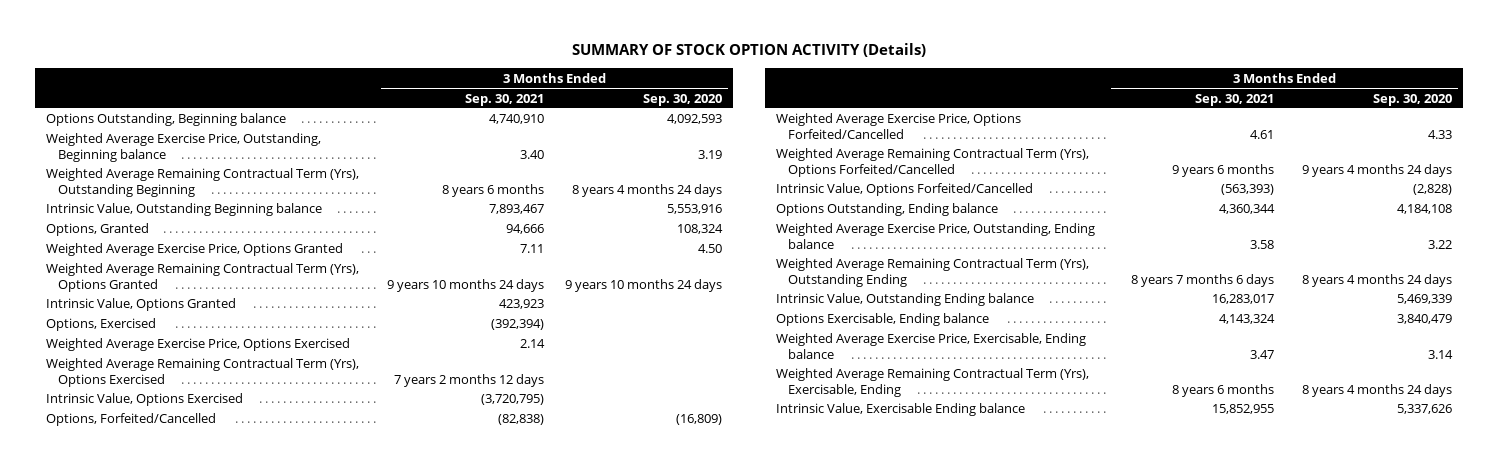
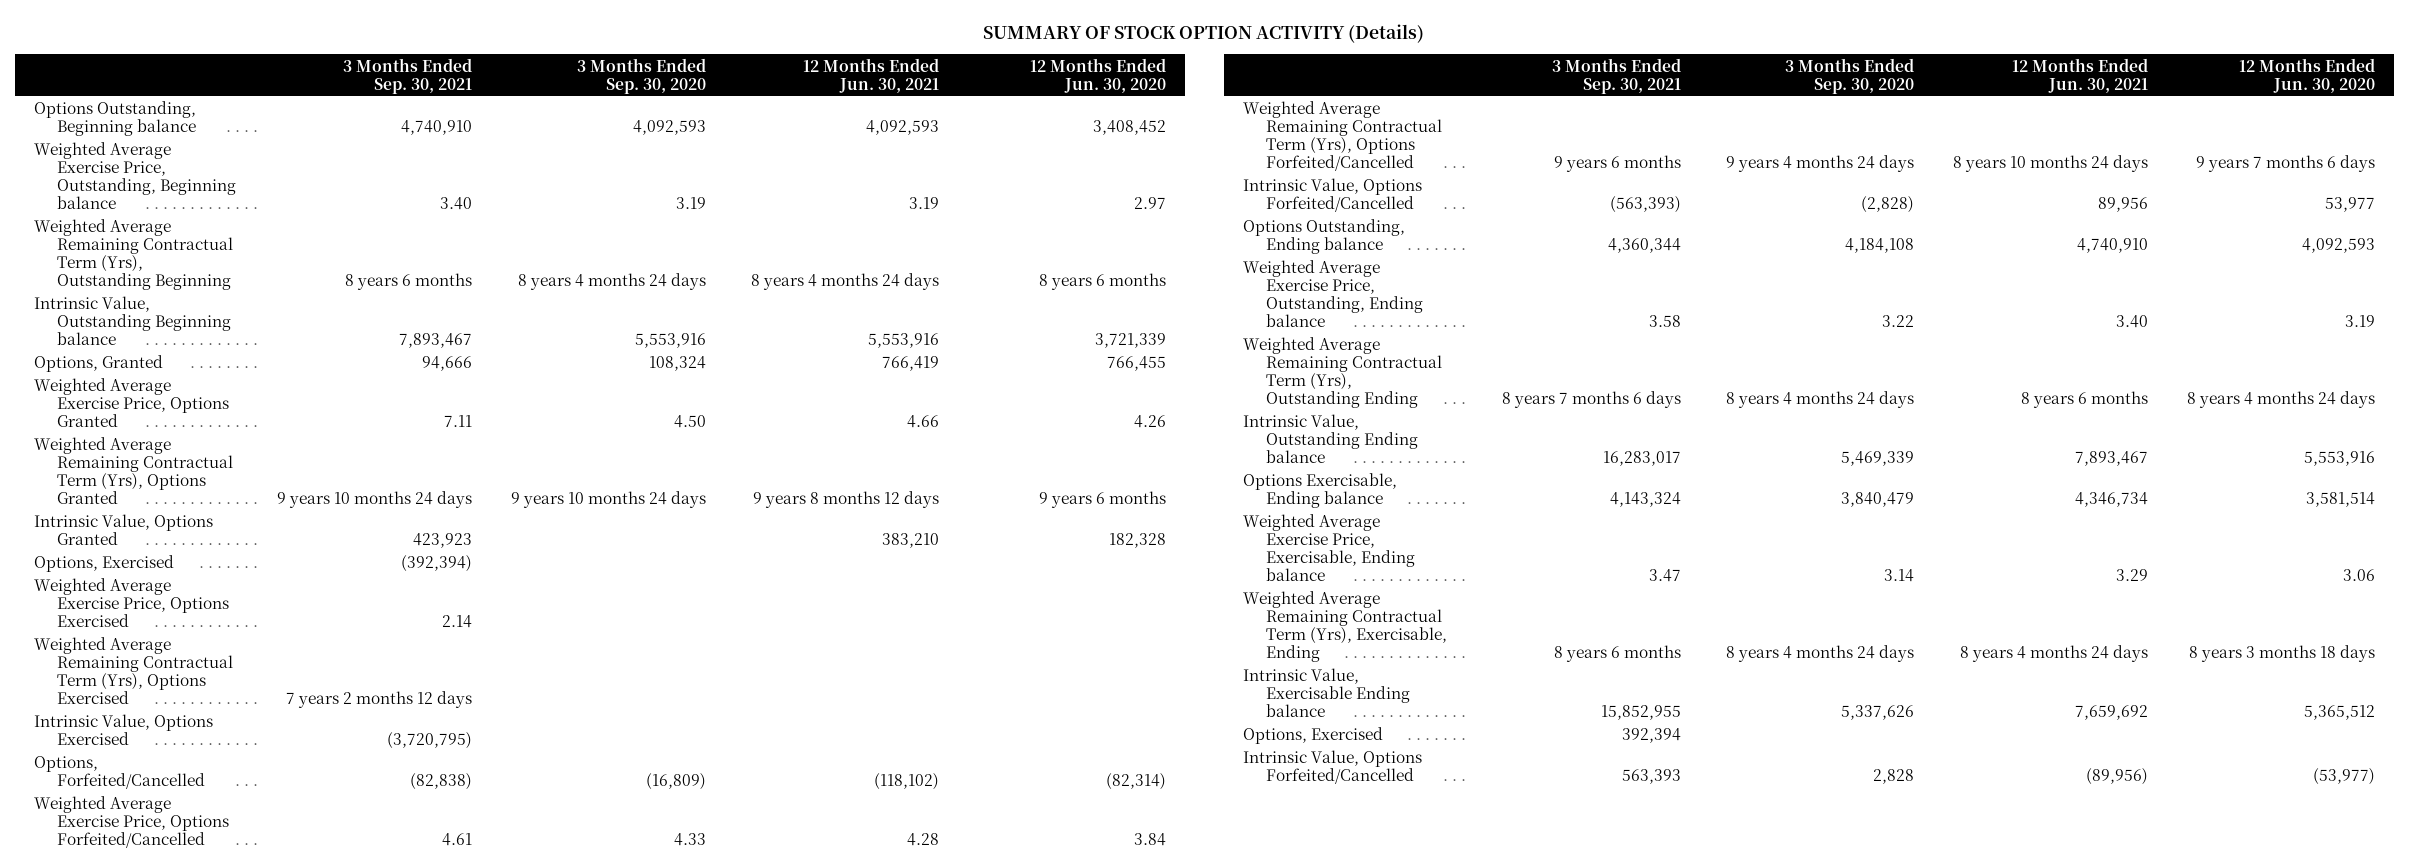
none -> [803,57,940,93] 12 Months Ended Jun. 30, 2021
none -> [1029,57,1166,93] 12 Months Ended Jun. 30, 2020
none -> [1243,727,1384,745] Options, Exercised
none -> [1243,750,1423,785] Intrinsic Value, Options Forfeited/Cancelled

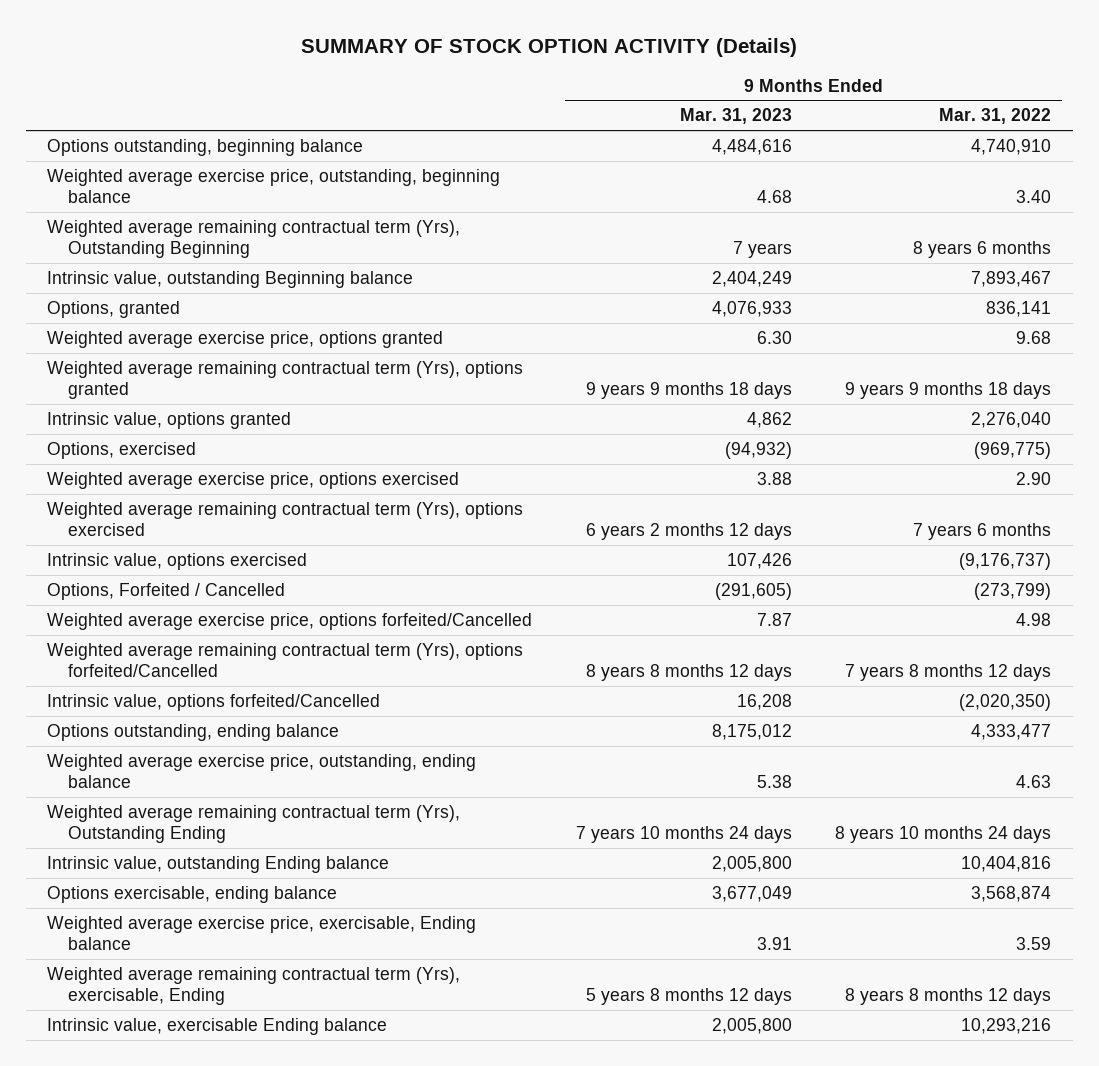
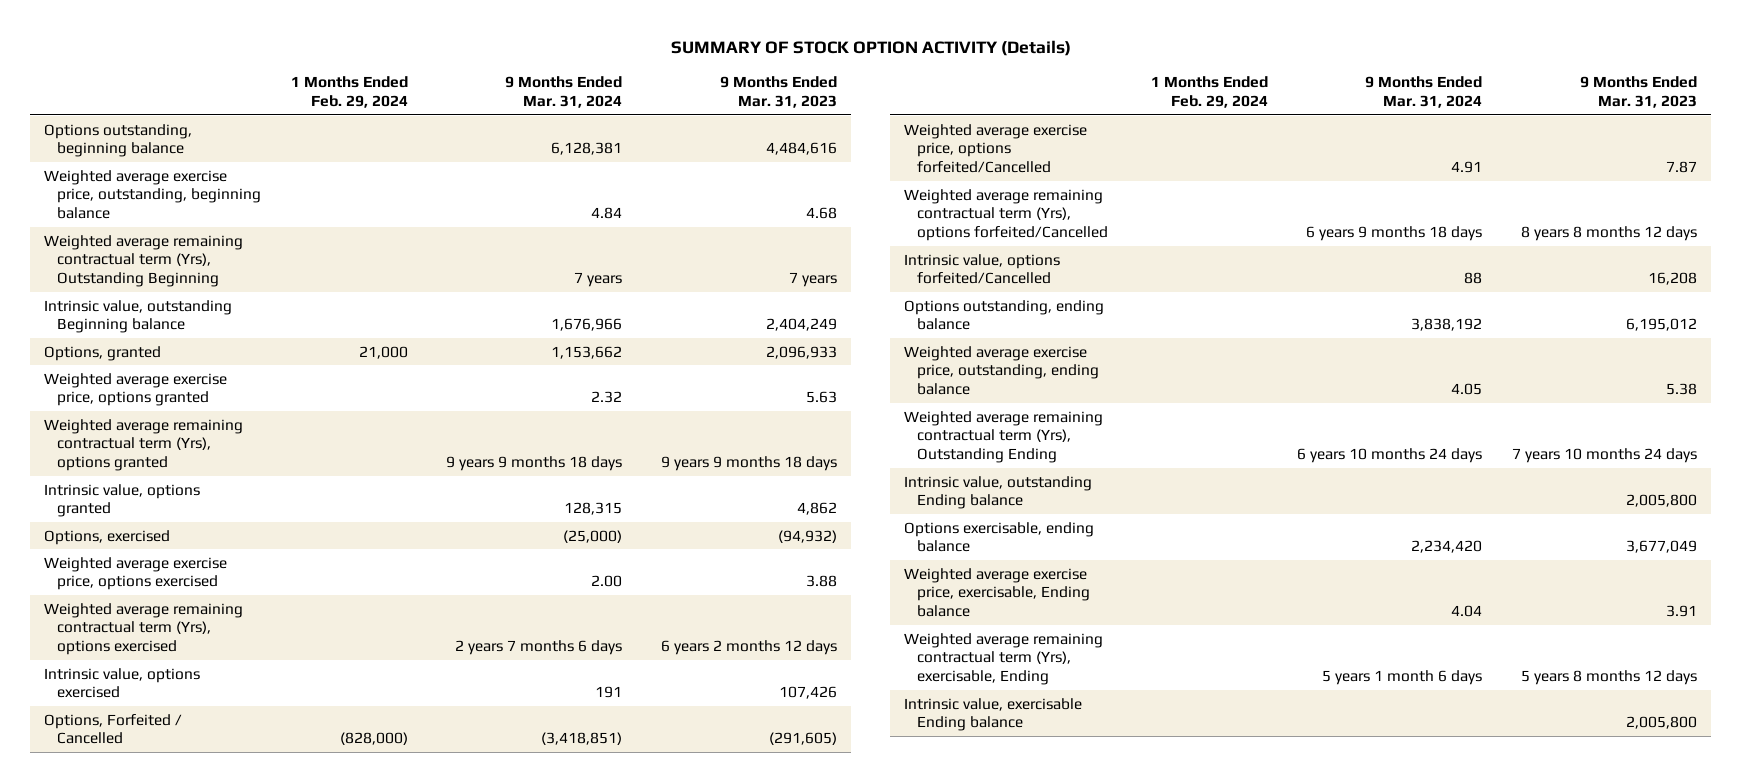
[939,108,1052,125] Mar. 31, 2022 -> none
none -> [290,76,408,108] 1 Months Ended Feb. 29, 2024
none -> [505,76,623,108] 9 Months Ended Mar. 31, 2024
[711,300,792,317] 4,076,933 -> [765,345,837,359] 2,096,933
[756,330,792,344] 6.30 -> [805,391,837,404] 5.63
[711,723,792,740] 8,175,012 -> [1625,318,1697,332] 6,195,012

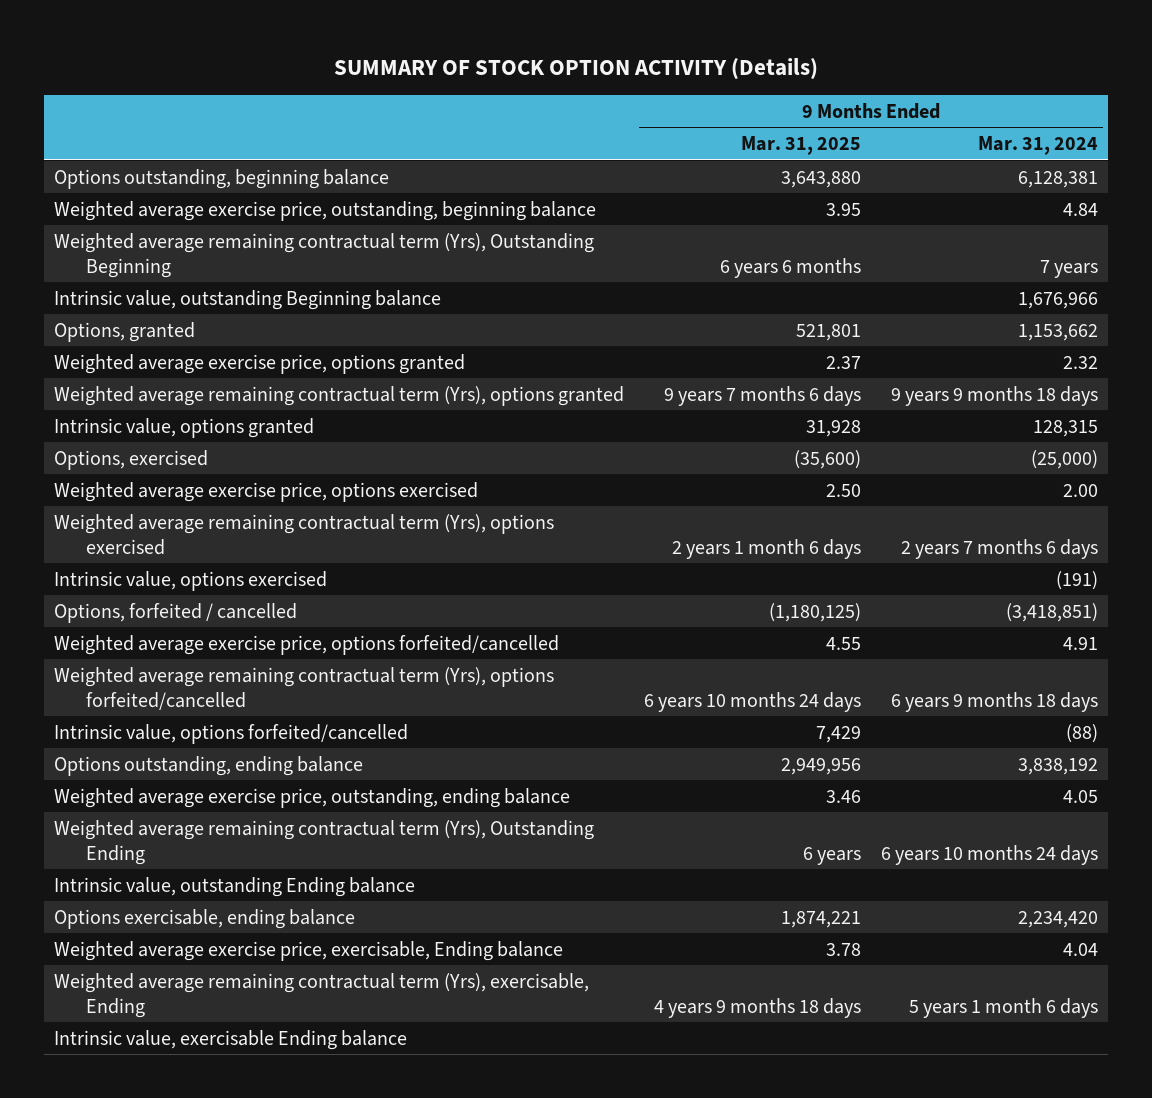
[290,76,408,108] 1 Months Ended Feb. 29, 2024 -> none
[719,76,837,108] 9 Months Ended Mar. 31, 2023 -> none
none -> [740,136,861,156] Mar. 31, 2025
[595,686,623,699] 191 -> [1056,570,1099,590] (191)
[44,713,183,745] Options, Forfeited / Cancelled -> [53,602,297,623] Options, forfeited / cancelled
[904,123,1088,174] Weighted average exercise price, options forfeited/Cancelled -> [53,634,559,655] Weighted average exercise price, options forfeited/cancelled
[904,188,1109,242] Weighted average remaining contractual term (Yrs), options forfeited/Cancelled -> [53,666,554,710] Weighted average remaining contractual term (Yrs), options forfeited/cancelled
[904,253,1061,285] Intrinsic value, options forfeited/Cancelled -> [53,723,408,744] Intrinsic value, options forfeited/cancelled
[1464,272,1483,285] 88 -> [1066,723,1099,743] (88)

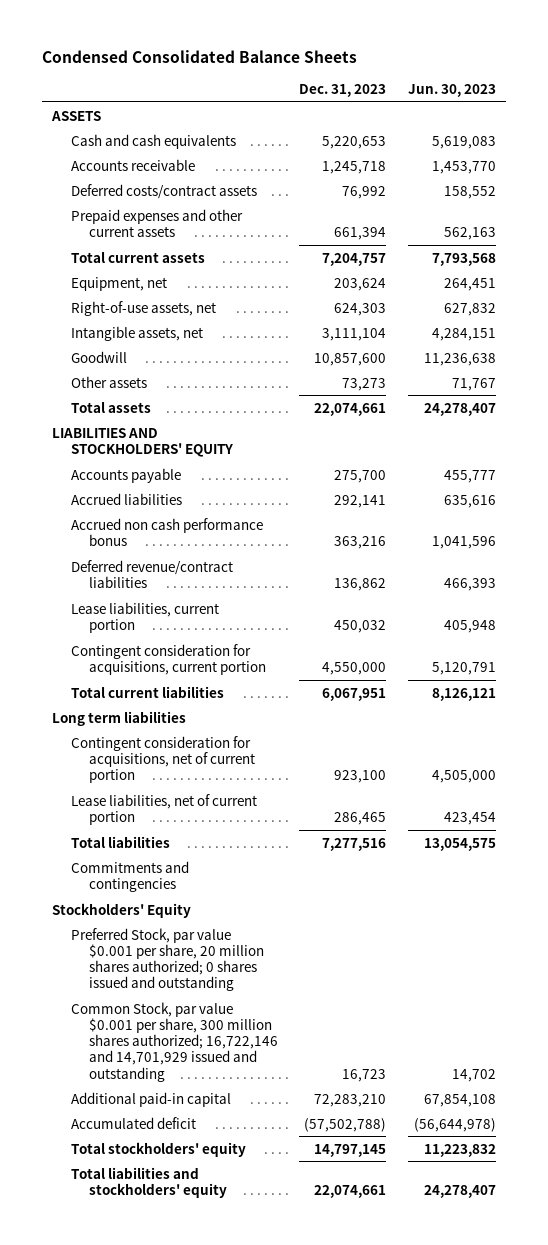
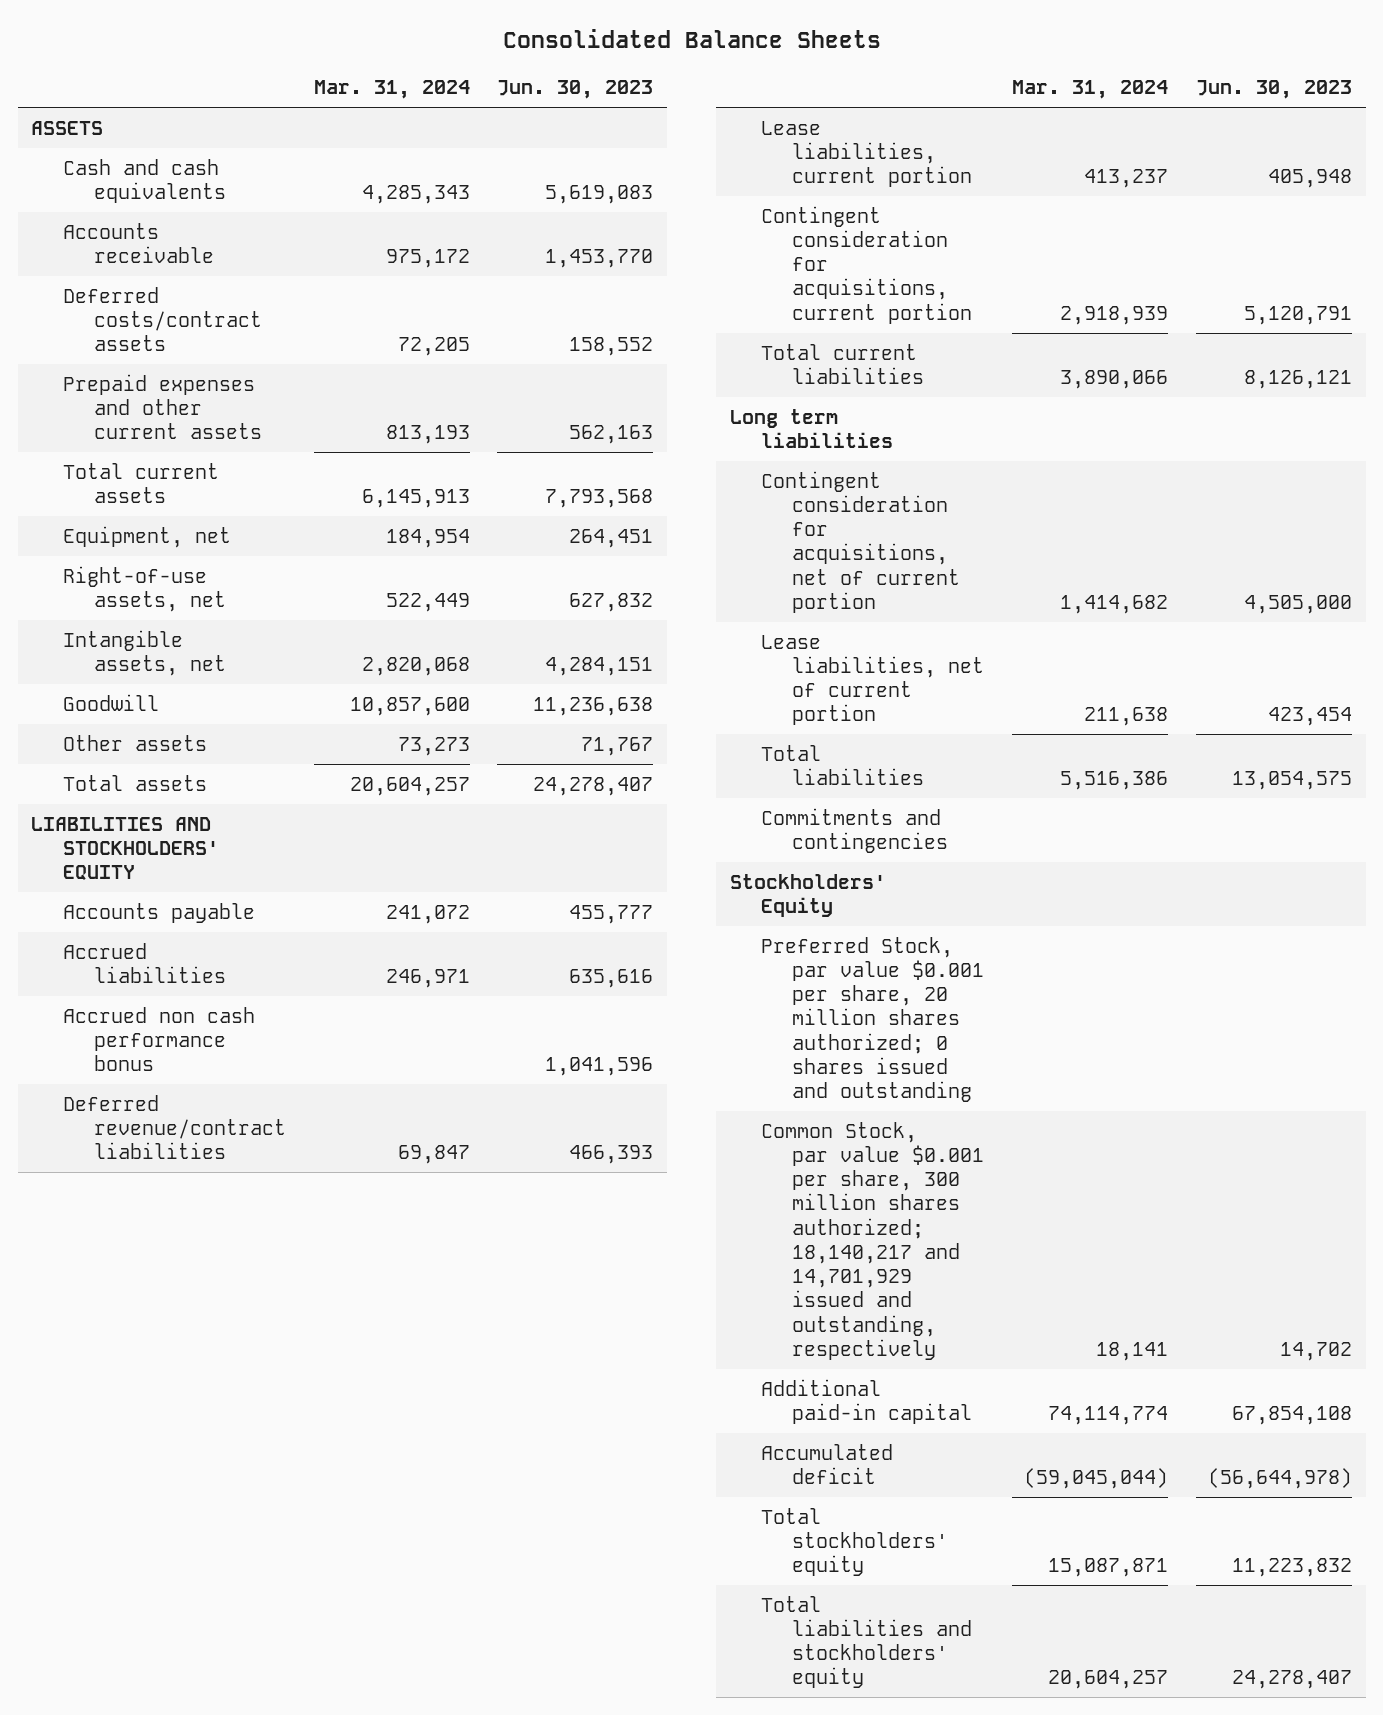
[41,49,357,63] Condensed Consolidated Balance Sheets -> [502,28,881,48] Consolidated Balance Sheets
[299,83,387,97] Dec. 31, 2023 -> none
none -> [313,80,470,100] Mar. 31, 2024
[70,1001,278,1082] Common Stock, par value $0.001 per share, 300 million shares authorized; 16,722,146 and 14,701,929 issued and outstanding -> [761,1121,985,1360] Common Stock, par value $0.001 per share, 300 million shares authorized; 18,140,217 and 14,701,929 issued and outstanding, respectively

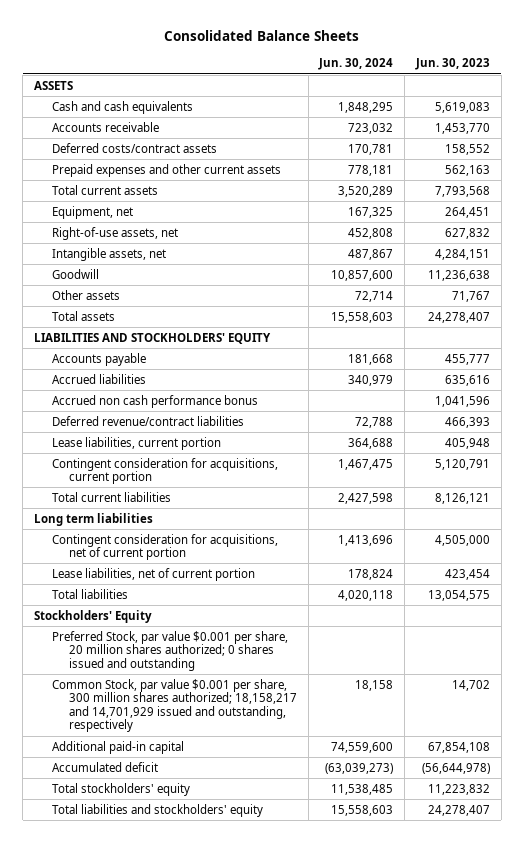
[313,80,470,100] Mar. 31, 2024 -> none
none -> [318,58,394,71] Jun. 30, 2024
[761,807,949,853] Commitments and contingencies -> none
[761,1121,985,1360] Common Stock, par value $0.001 per share, 300 million shares authorized; 18,140,217 and 14,701,929 issued and outstanding, respectively -> [51,678,297,733] Common Stock, par value $0.001 per share, 300 million shares authorized; 18,158,217 and 14,701,929 issued and outstanding, respectively

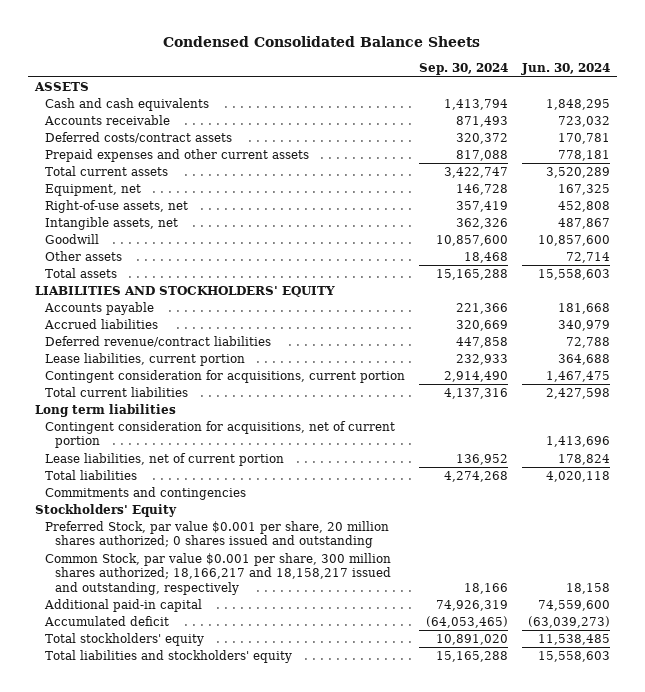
[164,30,360,42] Consolidated Balance Sheets -> [163,36,481,48] Condensed Consolidated Balance Sheets
[414,58,490,71] Jun. 30, 2023 -> none
none -> [418,63,508,76] Sep. 30, 2024
[51,394,258,408] Accrued non cash performance bonus -> none
none -> [45,487,247,501] Commitments and contingencies
[51,678,297,733] Common Stock, par value $0.001 per share, 300 million shares authorized; 18,158,217 and 14,701,929 issued and outstanding, respectively -> [45,553,392,595] Common Stock, par value $0.001 per share, 300 million shares authorized; 18,166,217 and 18,158,217 issued and outstanding, respectively

